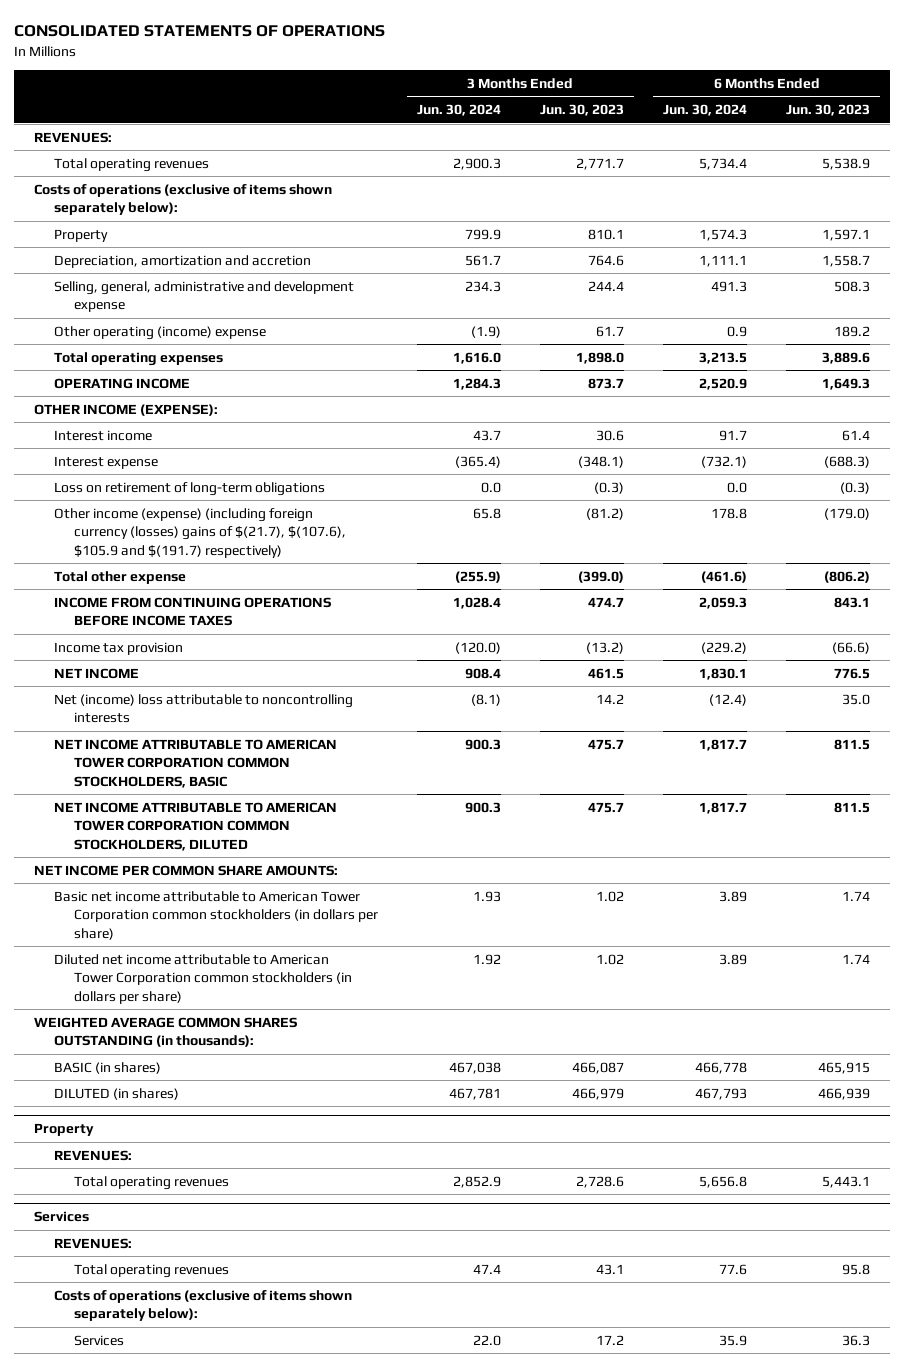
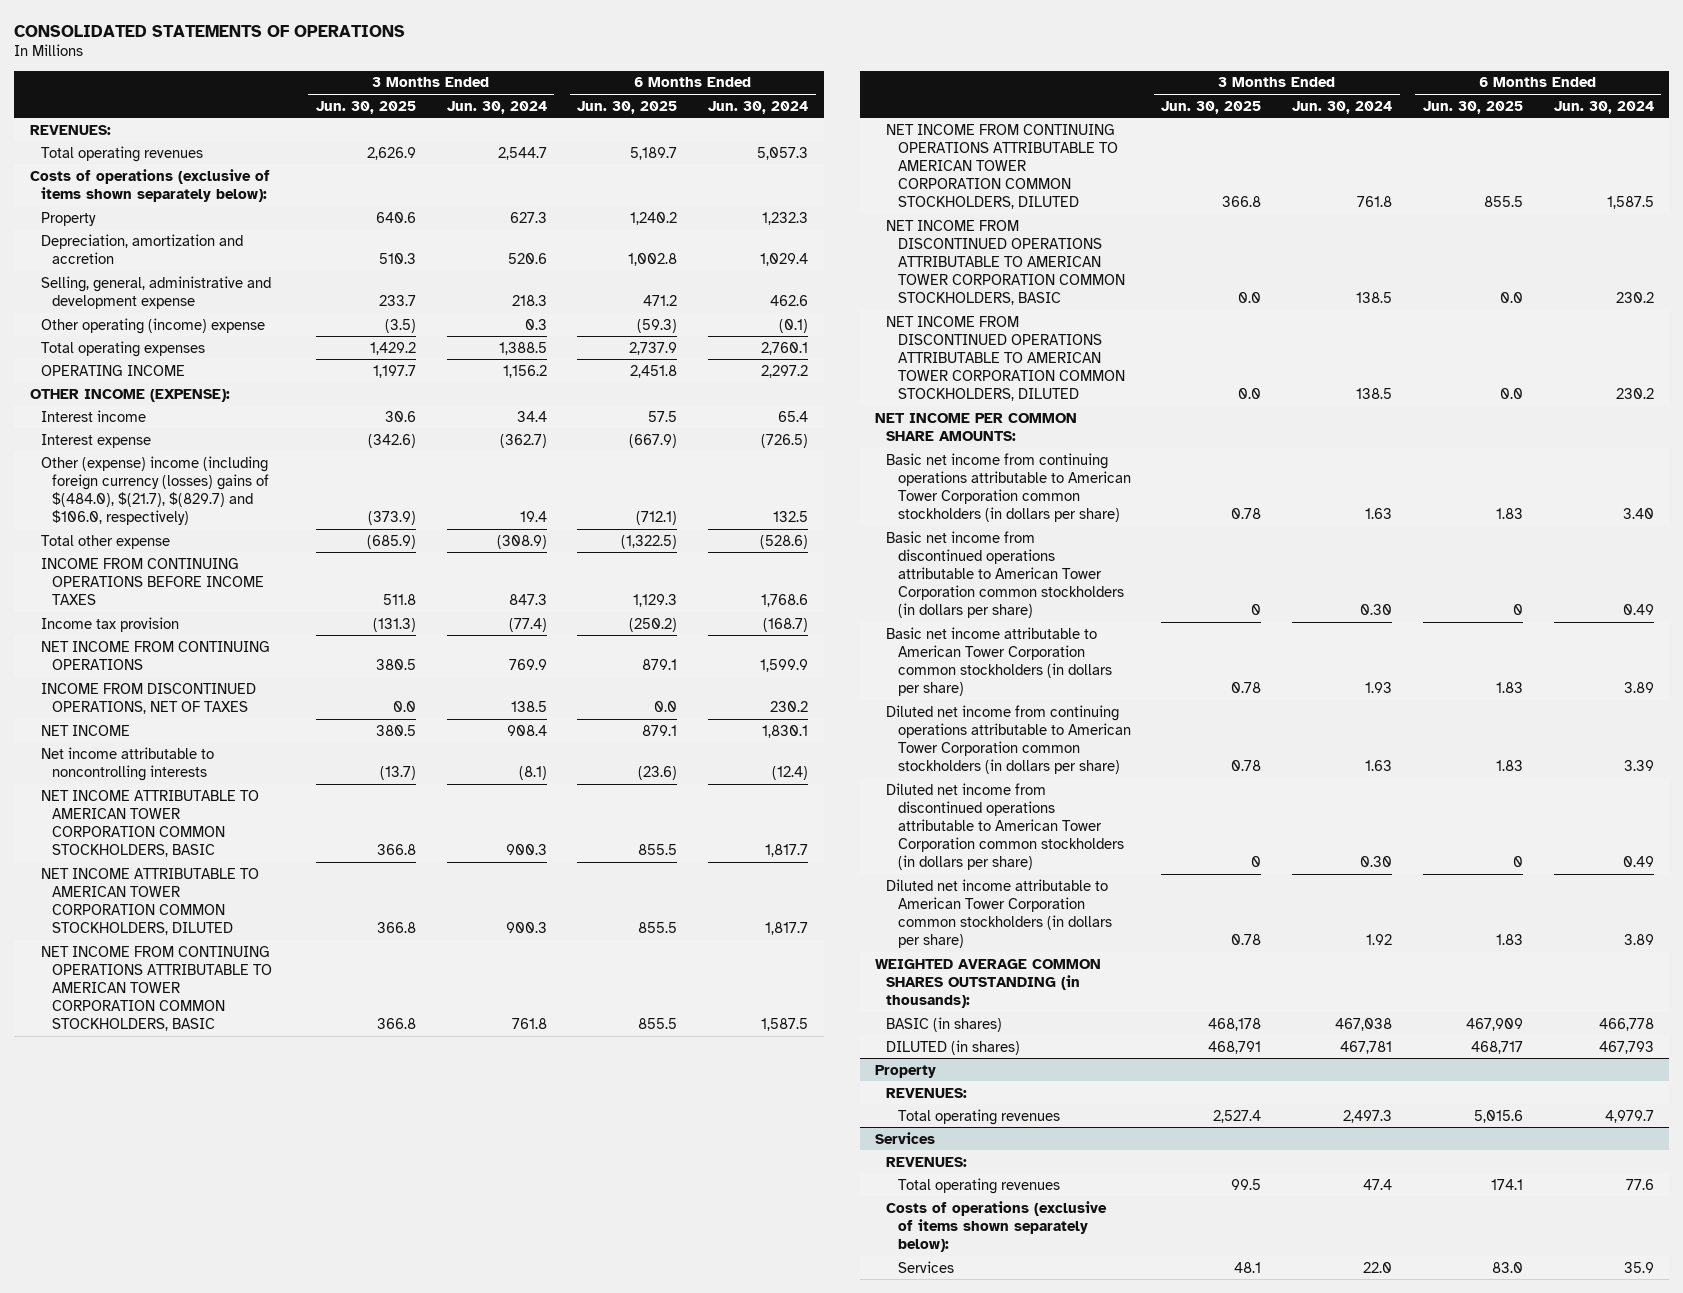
[539,103,624,116] Jun. 30, 2023 -> none
[786,103,871,116] Jun. 30, 2023 -> none
none -> [315,100,416,114] Jun. 30, 2025
none -> [577,100,678,114] Jun. 30, 2025
[452,157,501,170] 2,900.3 -> [497,146,547,160] 2,544.7
[698,157,747,170] 5,734.4 -> [757,146,809,160] 5,057.3
[464,228,501,240] 799.9 -> [509,211,547,223] 627.3
[698,228,747,241] 1,574.3 -> [762,211,809,225] 1,232.3
[464,254,501,266] 561.7 -> [507,252,547,264] 520.6
[698,254,747,267] 1,111.1 -> [760,252,809,266] 1,029.4
[464,280,501,292] 234.3 -> [511,294,547,306] 218.3
[710,280,747,292] 491.3 -> [770,294,809,306] 462.6
[470,325,501,338] (1.9) -> [524,318,547,330] 0.3
[726,325,747,337] 0.9 -> [779,318,809,333] (0.1)
[452,351,501,364] 1,616.0 -> [498,341,547,355] 1,388.5
[698,351,747,364] 3,213.5 -> [761,341,809,355] 2,760.1
[452,377,501,390] 1,284.3 -> [502,364,547,378] 1,156.2
[698,377,747,390] 2,520.9 -> [761,364,809,378] 2,297.2
[53,481,325,496] Loss on retirement of long-term obligations -> none
[472,429,501,441] 43.7 -> [516,410,547,422] 34.4
[718,429,747,441] 91.7 -> [778,410,809,422] 65.4
[454,455,501,468] (365.4) -> [499,433,547,448] (362.7)
[700,455,747,468] (732.1) -> [761,433,809,448] (726.5)
[53,507,346,558] Other income (expense) (including foreign currency (losses) gains of $(21.7), $(107.6), $105.9 and $(191.7) respectively) -> [40,455,270,526] Other (expense) income (including foreign currency (losses) gains of $(484.0), $(21.7), $(829.7) and $106.0, respectively)
[472,507,501,519] 65.8 -> [519,511,547,523] 19.4
[710,507,747,519] 178.8 -> [773,511,809,523] 132.5
[454,570,501,583] (255.9) -> [496,534,547,549] (308.9)
[700,570,747,583] (461.6) -> [760,534,809,549] (528.6)
[452,596,501,609] 1,028.4 -> [508,593,547,605] 847.3
[698,596,747,609] 2,059.3 -> [761,593,809,607] 1,768.6
[454,641,501,654] (120.0) -> [508,617,547,632] (77.4)
[700,641,747,654] (229.2) -> [763,617,809,632] (168.7)
none -> [40,640,270,670] NET INCOME FROM CONTINUING OPERATIONS
none -> [40,682,256,714] INCOME FROM DISCONTINUED OPERATIONS, NET OF TAXES
[53,693,353,724] Net (income) loss attributable to noncontrolling interests -> [40,746,214,781] Net income attributable to noncontrolling interests
none -> [40,945,273,1032] NET INCOME FROM CONTINUING OPERATIONS ATTRIBUTABLE TO AMERICAN TOWER CORPORATION COMMON STOCKHOLDERS, BASIC
none -> [886,123,1118,210] NET INCOME FROM CONTINUING OPERATIONS ATTRIBUTABLE TO AMERICAN TOWER CORPORATION COMMON STOCKHOLDERS, DILUTED
none -> [886,219,1125,306] NET INCOME FROM DISCONTINUED OPERATIONS ATTRIBUTABLE TO AMERICAN TOWER CORPORATION COMMON STOCKHOLDERS, BASIC
none -> [886,315,1125,402] NET INCOME FROM DISCONTINUED OPERATIONS ATTRIBUTABLE TO AMERICAN TOWER CORPORATION COMMON STOCKHOLDERS, DILUTED
none -> [886,452,1131,523] Basic net income from continuing operations attributable to American Tower Corporation common stockholders (in dollars per share)
none -> [886,530,1124,619] Basic net income from discontinued operations attributable to American Tower Corporation common stockholders (in dollars per share)
none -> [886,704,1131,775] Diluted net income from continuing operations attributable to American Tower Corporation common stockholders (in dollars per share)
none -> [886,782,1124,871] Diluted net income from discontinued operations attributable to American Tower Corporation common stockholders (in dollars per share)
[452,1175,501,1188] 2,852.9 -> [1343,1109,1393,1123] 2,497.3
[698,1175,747,1188] 5,656.8 -> [1604,1109,1654,1123] 4,979.7

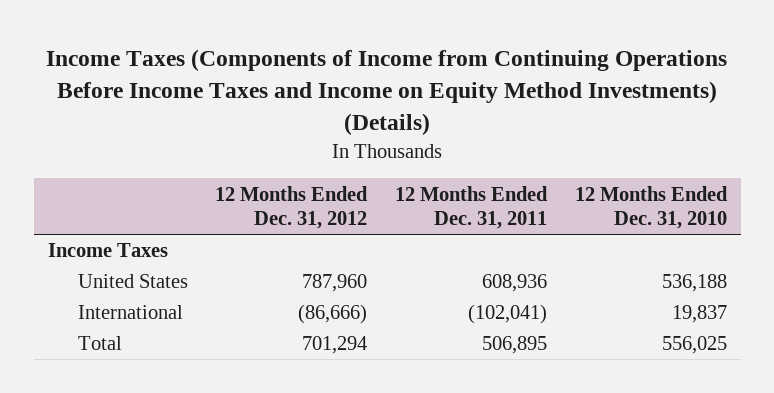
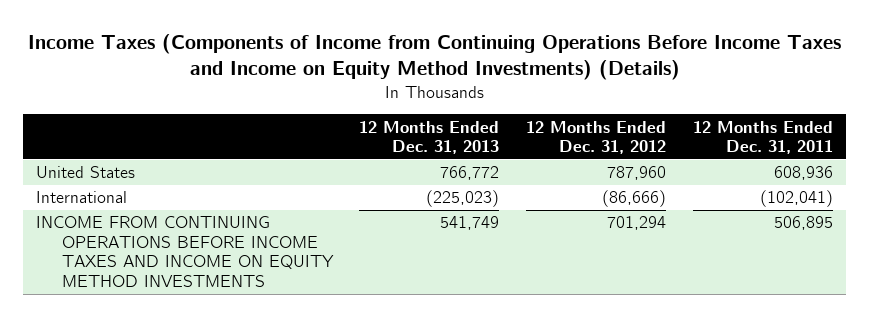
[574,185,728,230] 12 Months Ended Dec. 31, 2010 -> none
none -> [359,120,500,155] 12 Months Ended Dec. 31, 2013
[47,243,168,258] Income Taxes -> none
[77,336,122,351] Total -> [36,216,334,288] INCOME FROM CONTINUING OPERATIONS BEFORE INCOME TAXES AND INCOME ON EQUITY METHOD INVESTMENTS

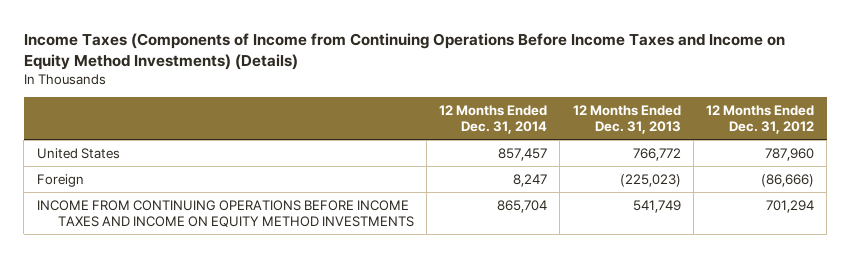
[692,120,833,155] 12 Months Ended Dec. 31, 2011 -> none
none -> [439,105,548,134] 12 Months Ended Dec. 31, 2014
[36,191,128,204] International -> [36,173,84,187] Foreign

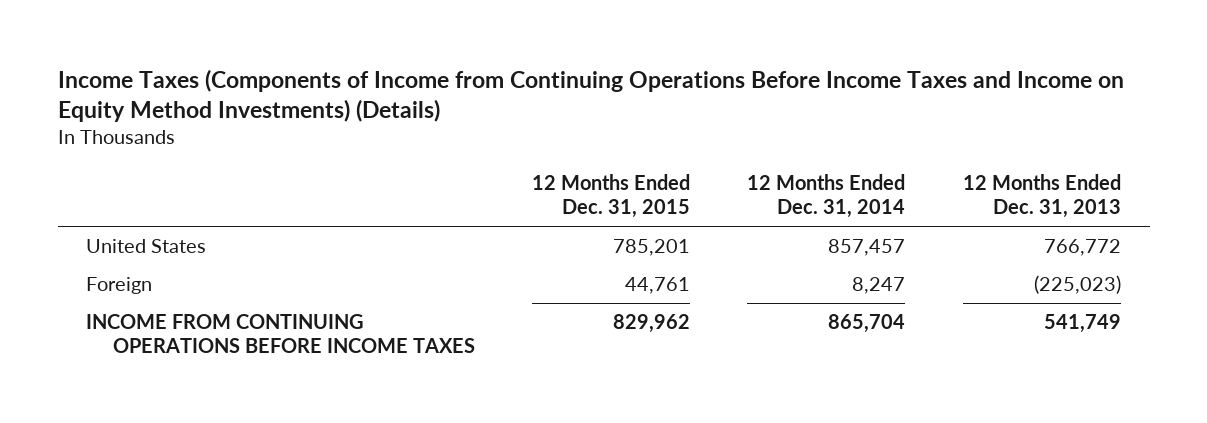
[706,105,815,134] 12 Months Ended Dec. 31, 2012 -> none
none -> [531,174,690,219] 12 Months Ended Dec. 31, 2015
[36,199,414,227] INCOME FROM CONTINUING OPERATIONS BEFORE INCOME TAXES AND INCOME ON EQUITY METHOD INVESTMENTS -> [86,314,475,354] INCOME FROM CONTINUING OPERATIONS BEFORE INCOME TAXES

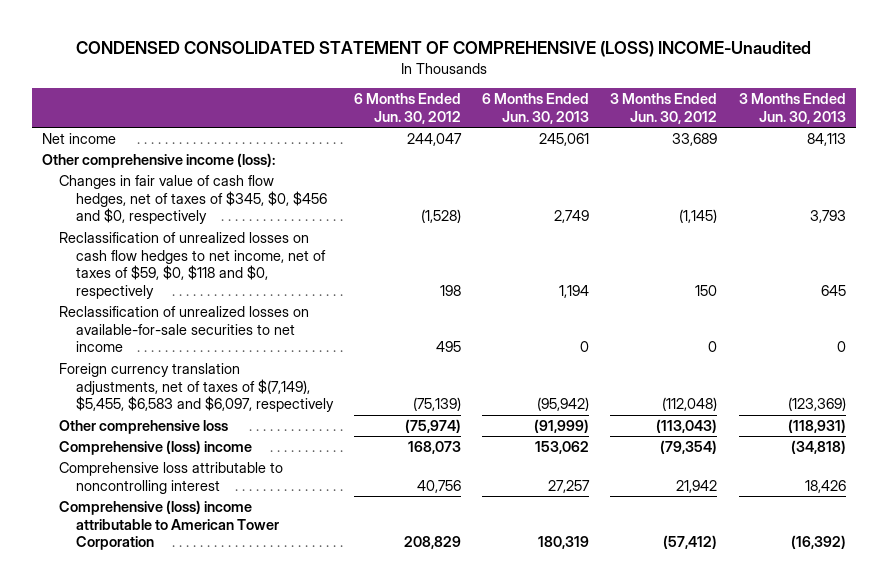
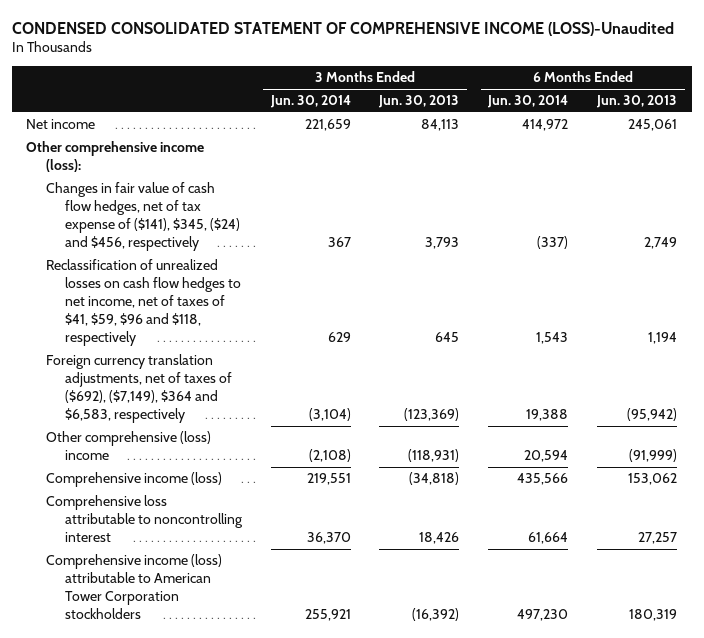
[75,41,811,58] CONDENSED CONSOLIDATED STATEMENT OF COMPREHENSIVE (LOSS) INCOME-Unaudited -> [11,21,674,36] CONDENSED CONSOLIDATED STATEMENT OF COMPREHENSIVE INCOME (LOSS)-Unaudited
[353,93,461,125] 6 Months Ended Jun. 30, 2012 -> none
[610,93,718,125] 3 Months Ended Jun. 30, 2012 -> none
none -> [269,95,351,109] Jun. 30, 2014
none -> [487,95,569,109] Jun. 30, 2014
[58,305,309,353] Reclassification of unrealized losses on available-for-sale securities to net income -> none
[58,174,327,225] Changes in fair value of cash flow hedges, net of taxes of $345, $0, $456 and $0, respectively -> [45,182,240,252] Changes in fair value of cash flow hedges, net of tax expense of ($141), $345, ($24) and $456, respectively
[58,231,326,299] Reclassification of unrealized losses on cash flow hedges to net income, net of taxes of $59, $0, $118 and $0, respectively -> [45,259,241,347] Reclassification of unrealized losses on cash flow hedges to net income, net of taxes of $41, $59, $96 and $118, respectively
[58,362,334,413] Foreign currency translation adjustments, net of taxes of $(7,149), $5,455, $6,583 and $6,097, respectively -> [45,354,232,424] Foreign currency translation adjustments, net of taxes of ($692), ($7,149), $364 and $6,583, respectively
[58,419,228,434] Other comprehensive loss -> [45,431,211,461] Other comprehensive (loss) income
[58,439,252,455] Comprehensive (loss) income -> [45,472,222,488] Comprehensive income (loss)
[58,499,279,551] Comprehensive (loss) income attributable to American Tower Corporation -> [45,554,222,620] Comprehensive income (loss) attributable to American Tower Corporation stockholders

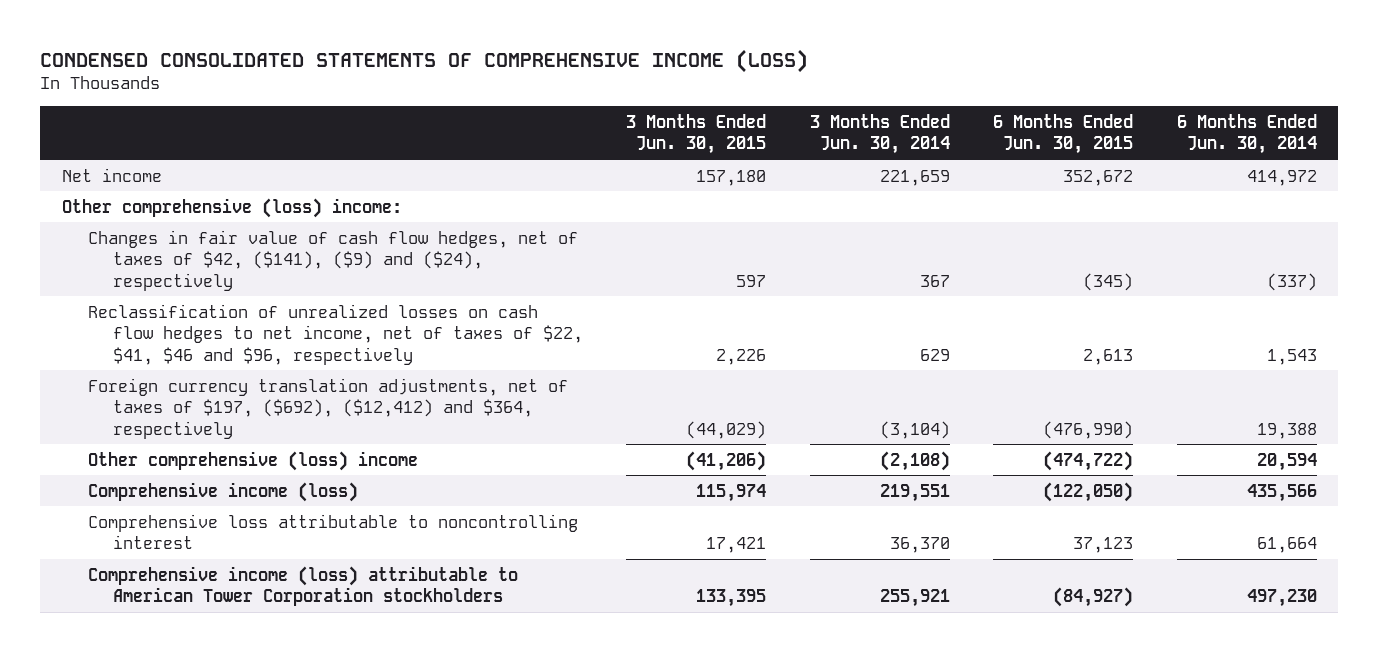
[11,21,674,36] CONDENSED CONSOLIDATED STATEMENT OF COMPREHENSIVE INCOME (LOSS)-Unaudited -> [40,48,809,73] CONDENSED CONSOLIDATED STATEMENTS OF COMPREHENSIVE INCOME (LOSS)
[378,95,460,109] Jun. 30, 2013 -> none
[596,95,678,109] Jun. 30, 2013 -> none
none -> [626,113,767,155] 3 Months Ended Jun. 30, 2015
none -> [993,113,1134,155] 6 Months Ended Jun. 30, 2015
[26,141,205,173] Other comprehensive income (loss): -> [62,197,403,218] Other comprehensive (loss) income:
[45,182,240,252] Changes in fair value of cash flow hedges, net of tax expense of ($141), $345, ($24) and $456, respectively -> [87,229,578,291] Changes in fair value of cash flow hedges, net of taxes of $42, ($141), ($9) and ($24), respectively
[45,259,241,347] Reclassification of unrealized losses on cash flow hedges to net income, net of taxes of $41, $59, $96 and $118, respectively -> [87,303,583,365] Reclassification of unrealized losses on cash flow hedges to net income, net of taxes of $22, $41, $46 and $96, respectively
[45,354,232,424] Foreign currency translation adjustments, net of taxes of ($692), ($7,149), $364 and $6,583, respectively -> [87,377,568,439] Foreign currency translation adjustments, net of taxes of $197, ($692), ($12,412) and $364, respectively

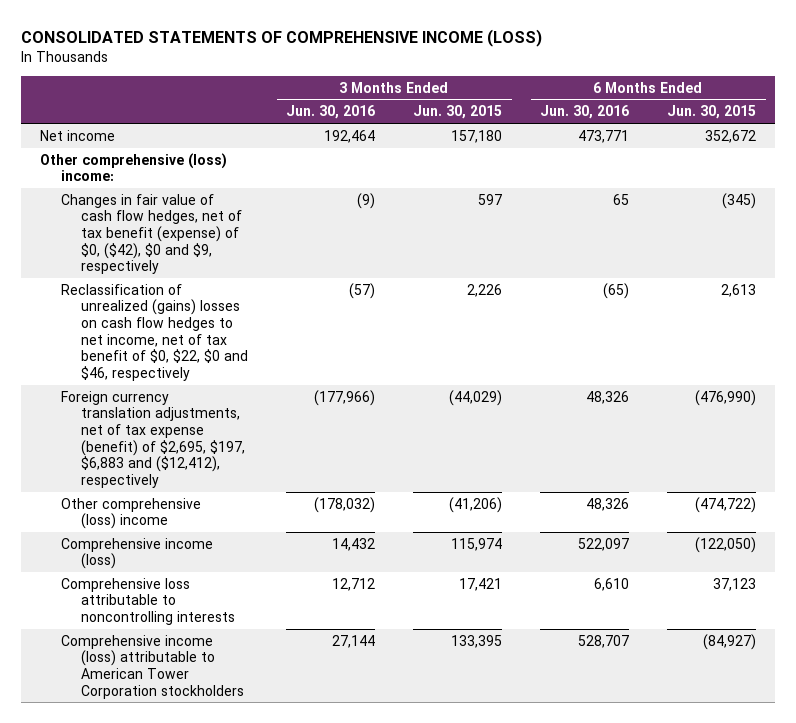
[40,48,809,73] CONDENSED CONSOLIDATED STATEMENTS OF COMPREHENSIVE INCOME (LOSS) -> [20,28,542,47] CONSOLIDATED STATEMENTS OF COMPREHENSIVE INCOME (LOSS)
[809,113,950,155] 3 Months Ended Jun. 30, 2014 -> none
[1176,113,1317,155] 6 Months Ended Jun. 30, 2014 -> none
none -> [286,105,376,120] Jun. 30, 2016
none -> [540,105,630,120] Jun. 30, 2016
[87,229,578,291] Changes in fair value of cash flow hedges, net of taxes of $42, ($141), ($9) and ($24), respectively -> [60,193,243,275] Changes in fair value of cash flow hedges, net of tax benefit (expense) of $0, ($42), $0 and $9, respectively
[87,303,583,365] Reclassification of unrealized losses on cash flow hedges to net income, net of taxes of $22, $41, $46 and $96, respectively -> [60,283,249,381] Reclassification of unrealized (gains) losses on cash flow hedges to net income, net of tax benefit of $0, $22, $0 and $46, respectively
[87,377,568,439] Foreign currency translation adjustments, net of taxes of $197, ($692), ($12,412) and $364, respectively -> [60,390,246,488] Foreign currency translation adjustments, net of tax expense (benefit) of $2,695, $197, $6,883 and ($12,412), respectively
[87,513,578,550] Comprehensive loss attributable to noncontrolling interest -> [60,577,236,625] Comprehensive loss attributable to noncontrolling interests

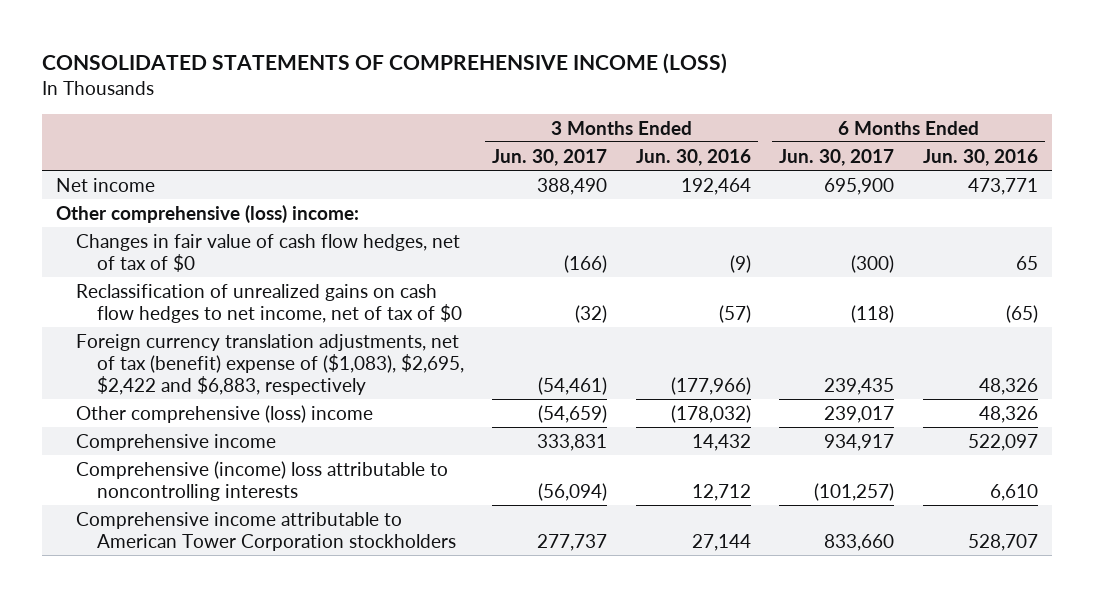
[413,105,503,120] Jun. 30, 2015 -> none
[667,105,757,120] Jun. 30, 2015 -> none
none -> [492,148,608,166] Jun. 30, 2017
none -> [779,148,895,166] Jun. 30, 2017
[60,193,243,275] Changes in fair value of cash flow hedges, net of tax benefit (expense) of $0, ($42), $0 and $9, respectively -> [76,233,461,272] Changes in fair value of cash flow hedges, net of tax of $0
[60,283,249,381] Reclassification of unrealized (gains) losses on cash flow hedges to net income, net of tax benefit of $0, $22, $0 and $46, respectively -> [76,283,462,323] Reclassification of unrealized gains on cash flow hedges to net income, net of tax of $0
[60,390,246,488] Foreign currency translation adjustments, net of tax expense (benefit) of $2,695, $197, $6,883 and ($12,412), respectively -> [76,333,464,395] Foreign currency translation adjustments, net of tax (benefit) expense of ($1,083), $2,695, $2,422 and $6,883, respectively
[60,537,213,570] Comprehensive income (loss) -> [76,433,277,451] Comprehensive income
[60,577,236,625] Comprehensive loss attributable to noncontrolling interests -> [76,460,449,501] Comprehensive (income) loss attributable to noncontrolling interests
[60,634,245,699] Comprehensive income (loss) attributable to American Tower Corporation stockholders -> [76,511,456,551] Comprehensive income attributable to American Tower Corporation stockholders

